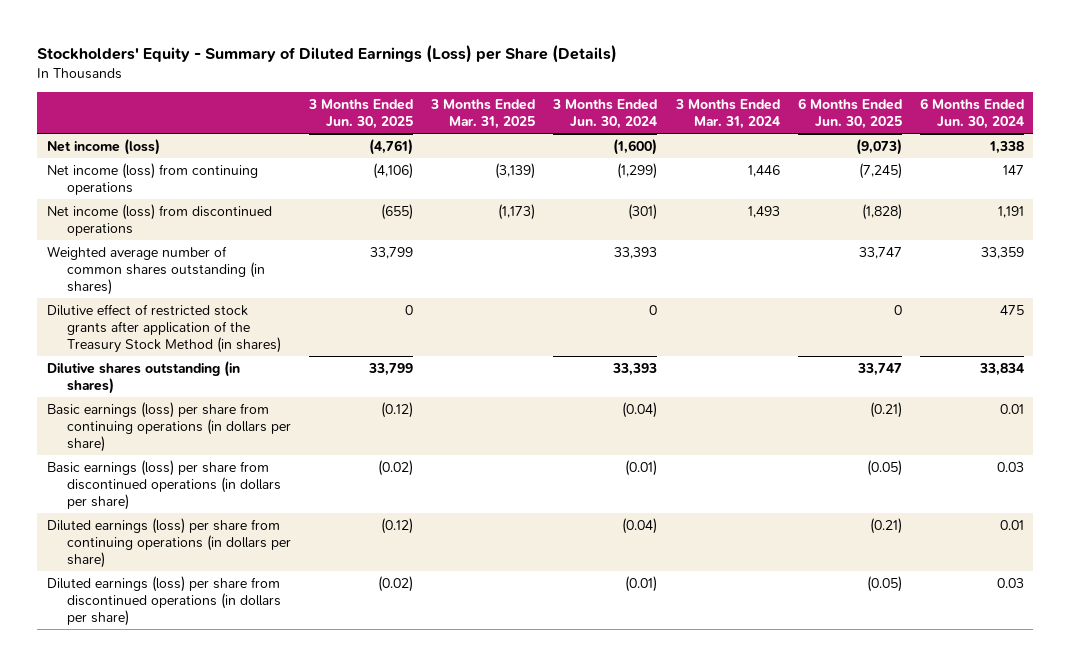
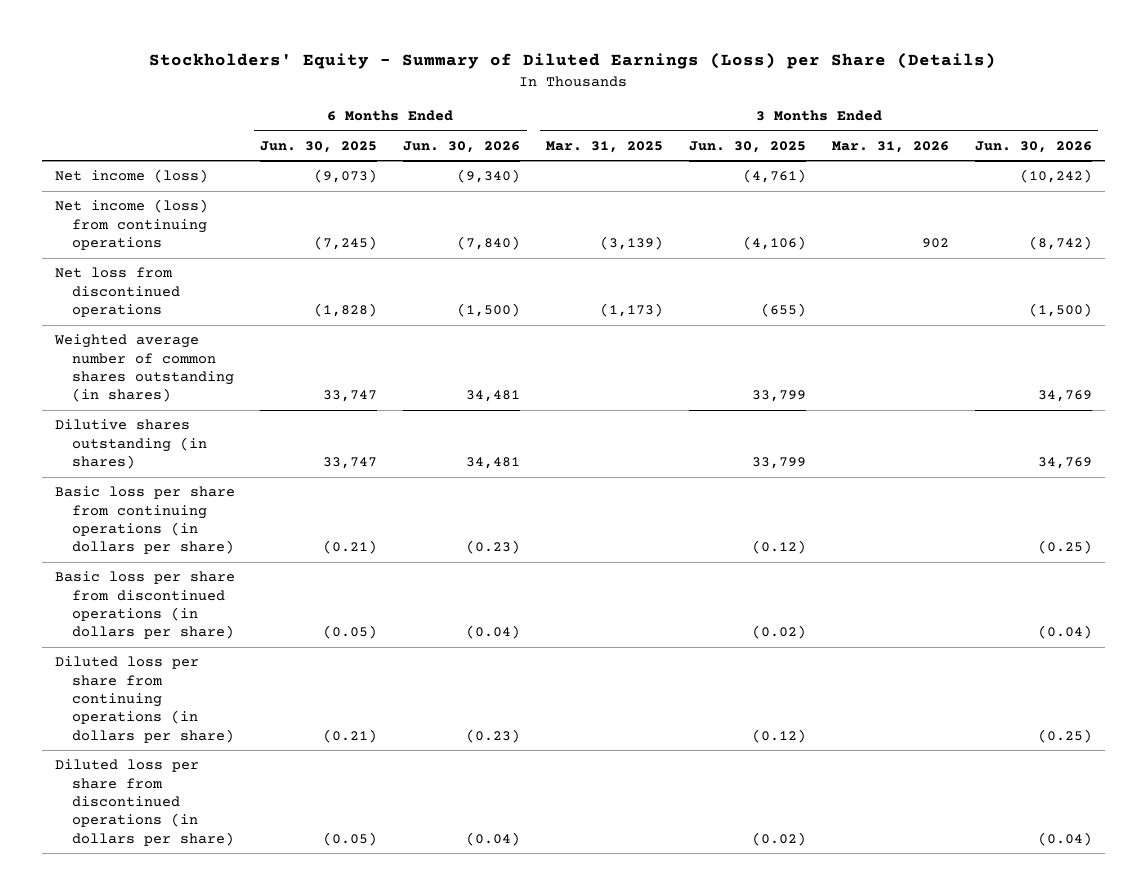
[552,99,658,129] 3 Months Ended Jun. 30, 2024 -> none
[674,99,780,129] 3 Months Ended Mar. 31, 2024 -> none
[920,98,1025,129] 6 Months Ended Jun. 30, 2024 -> none
none -> [403,140,521,153] Jun. 30, 2026
none -> [832,140,950,153] Mar. 31, 2026
none -> [974,140,1092,153] Jun. 30, 2026
[46,203,272,236] Net income (loss) from discontinued operations -> [54,267,181,318] Net loss from discontinued operations
[46,303,281,353] Dilutive effect of restricted stock grants after application of the Treasury Stock Method (in shares) -> none
[46,401,291,452] Basic earnings (loss) per share from continuing operations (in dollars per share) -> [54,486,235,555] Basic loss per share from continuing operations (in dollars per share)
[46,459,281,510] Basic earnings (loss) per share from discontinued operations (in dollars per share) -> [54,571,235,640] Basic loss per share from discontinued operations (in dollars per share)
[46,517,291,568] Diluted earnings (loss) per share from continuing operations (in dollars per share) -> [54,656,235,743] Diluted loss per share from continuing operations (in dollars per share)
[46,575,281,626] Diluted earnings (loss) per share from discontinued operations (in dollars per share) -> [54,759,235,846] Diluted loss per share from discontinued operations (in dollars per share)

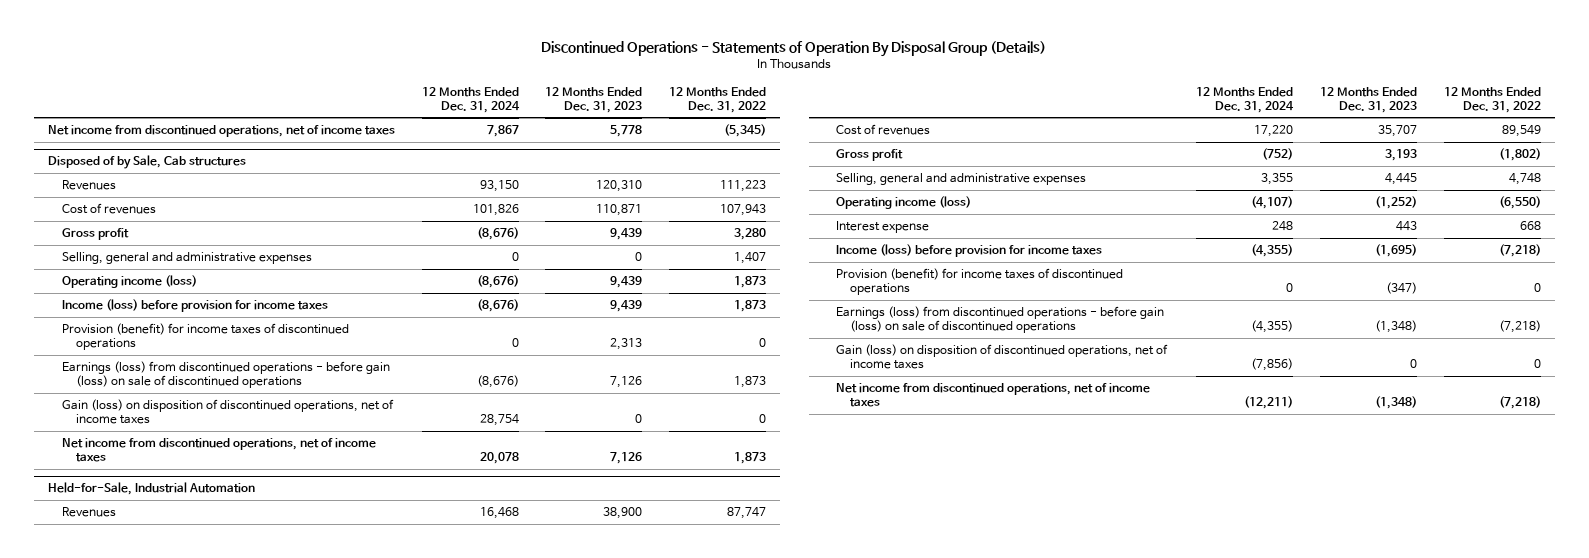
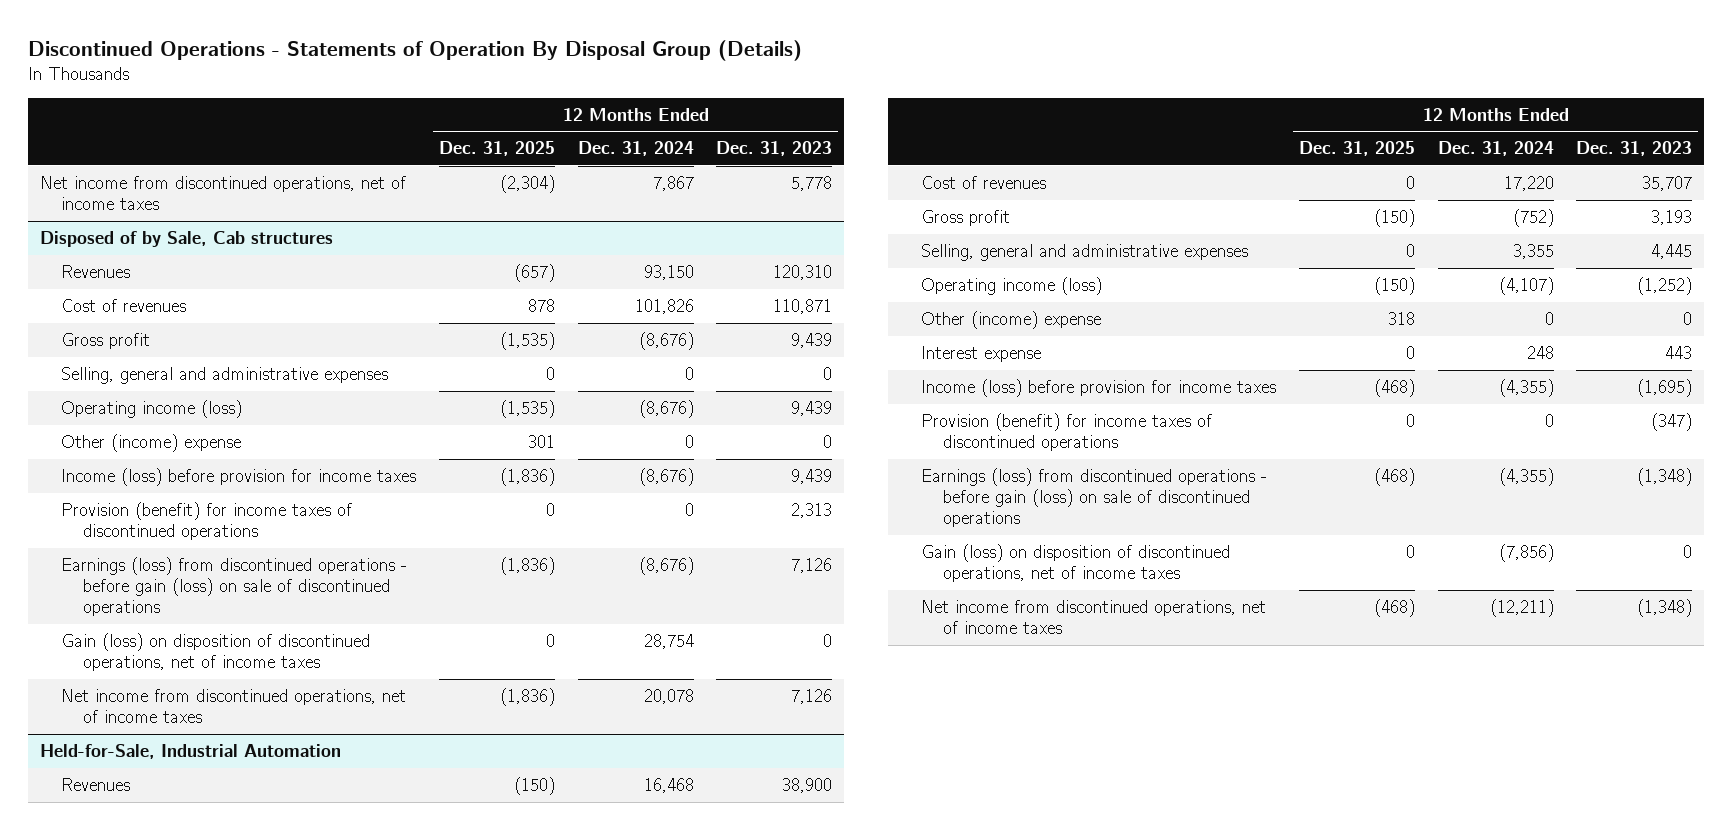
[669,86,767,113] 12 Months Ended Dec. 31, 2022 -> none
none -> [438,141,555,157] Dec. 31, 2025
none -> [61,433,242,452] Other (income) expense
none -> [921,310,1102,329] Other (income) expense

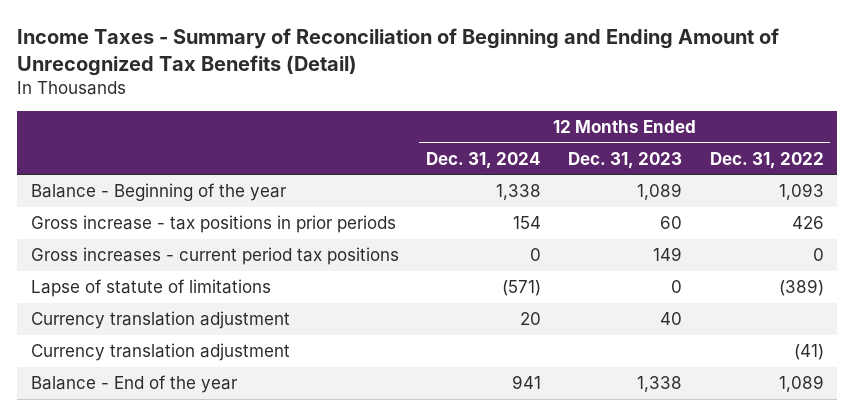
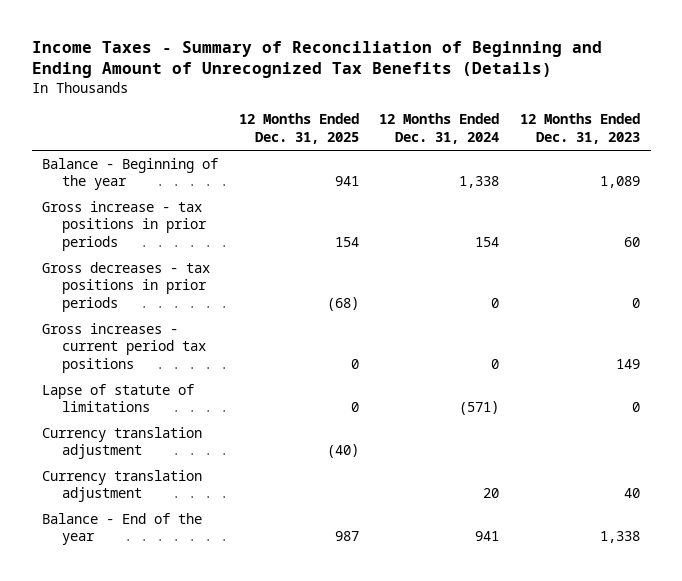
[17,28,780,76] Income Taxes - Summary of Reconciliation of Beginning and Ending Amount of Unrecognized Tax Benefits (Detail) -> [31,41,602,79] Income Taxes - Summary of Reconciliation of Beginning and Ending Amount of Unrecognized Tax Benefits (Details)
[709,151,824,169] Dec. 31, 2022 -> none
none -> [238,113,359,145] 12 Months Ended Dec. 31, 2025
none -> [41,261,210,313] Gross decreases - tax positions in prior periods
[31,311,291,330] Currency translation adjustment -> [41,469,202,503] Currency translation adjustment

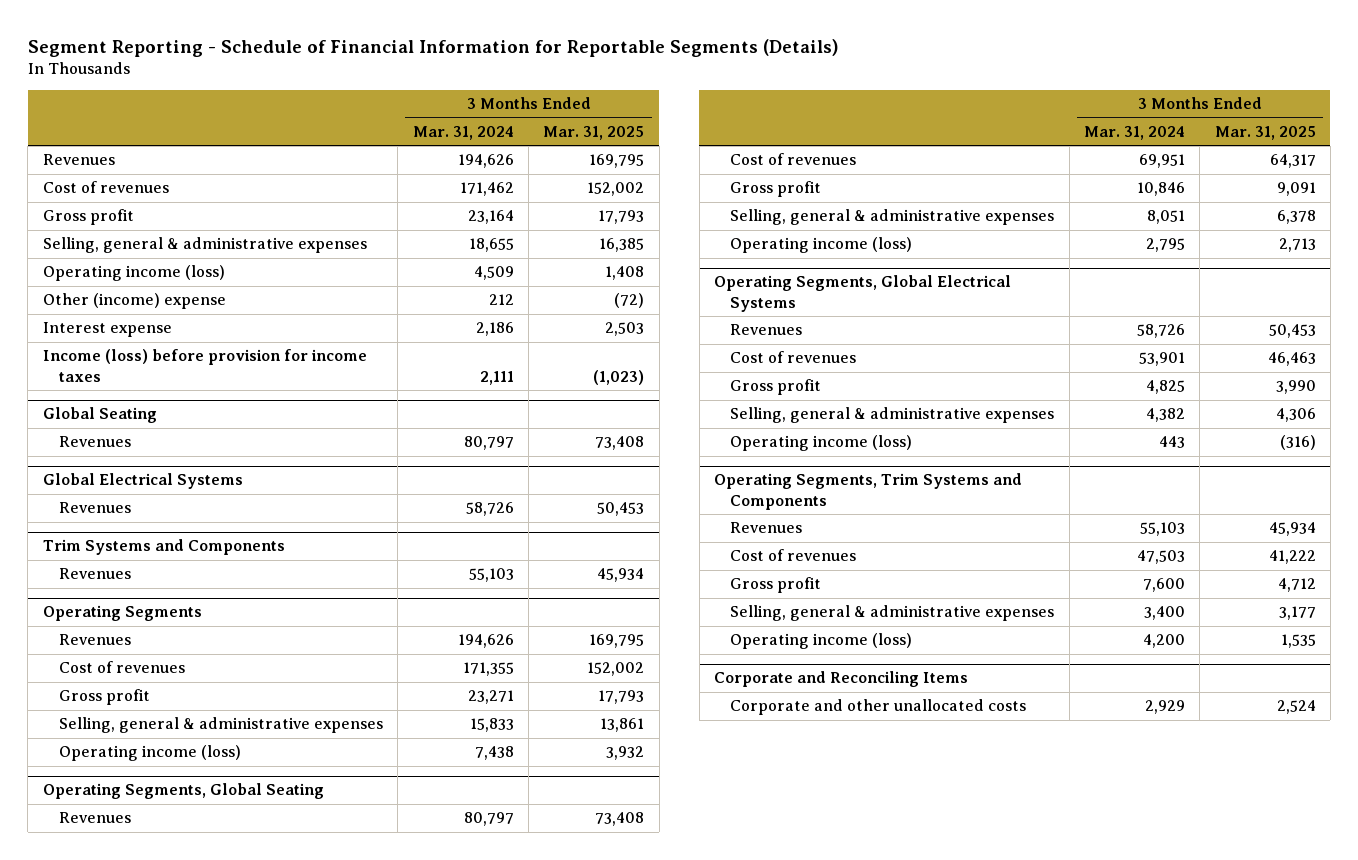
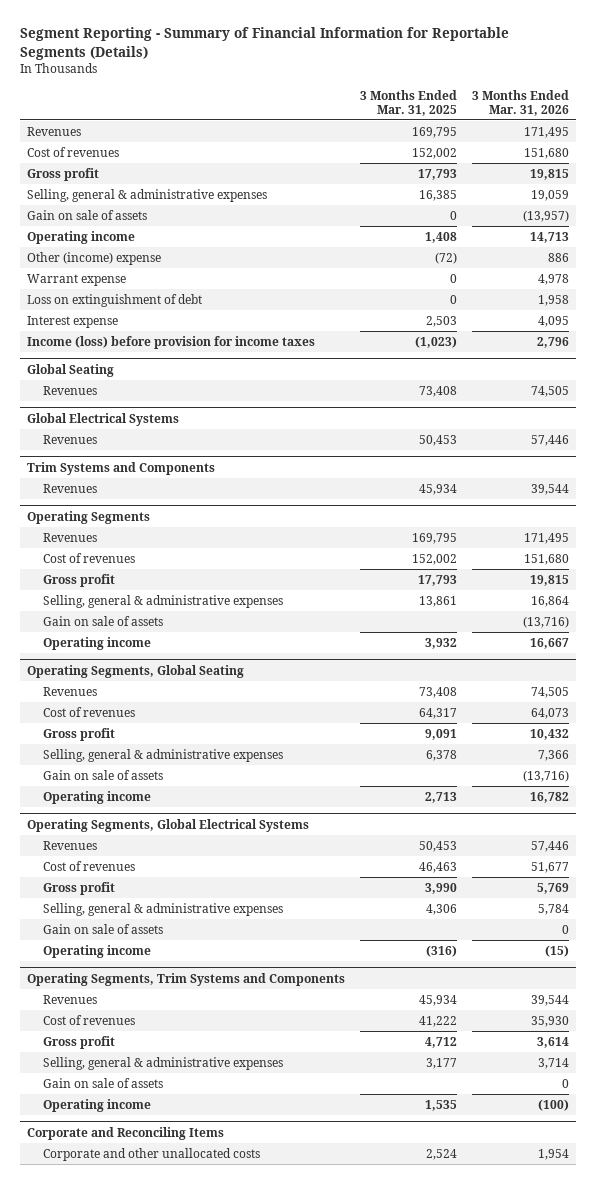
[27,38,839,57] Segment Reporting - Schedule of Financial Information for Reportable Segments (Details) -> [19,27,509,60] Segment Reporting - Summary of Financial Information for Reportable Segments (Details)
[412,125,514,140] Mar. 31, 2024 -> none
none -> [471,89,569,116] 3 Months Ended Mar. 31, 2026
none -> [27,209,148,220] Gain on sale of assets
[42,265,225,282] Operating income (loss) -> [27,230,136,244] Operating income
none -> [27,273,127,286] Warrant expense
none -> [27,293,203,307] Loss on extinguishment of debt
none -> [43,615,164,626] Gain on sale of assets
[59,745,242,762] Operating income (loss) -> [43,636,152,650] Operating income
none -> [43,769,164,780] Gain on sale of assets
[730,237,913,254] Operating income (loss) -> [43,790,152,804] Operating income
none -> [43,923,164,934] Gain on sale of assets
[730,435,913,452] Operating income (loss) -> [43,944,152,958] Operating income
none -> [43,1077,164,1088] Gain on sale of assets
[730,633,913,650] Operating income (loss) -> [43,1098,152,1112] Operating income

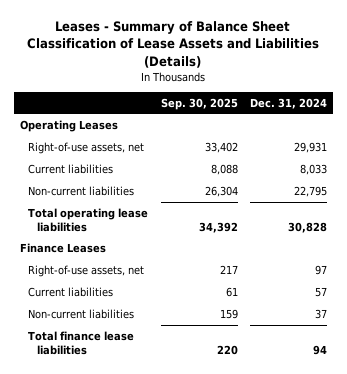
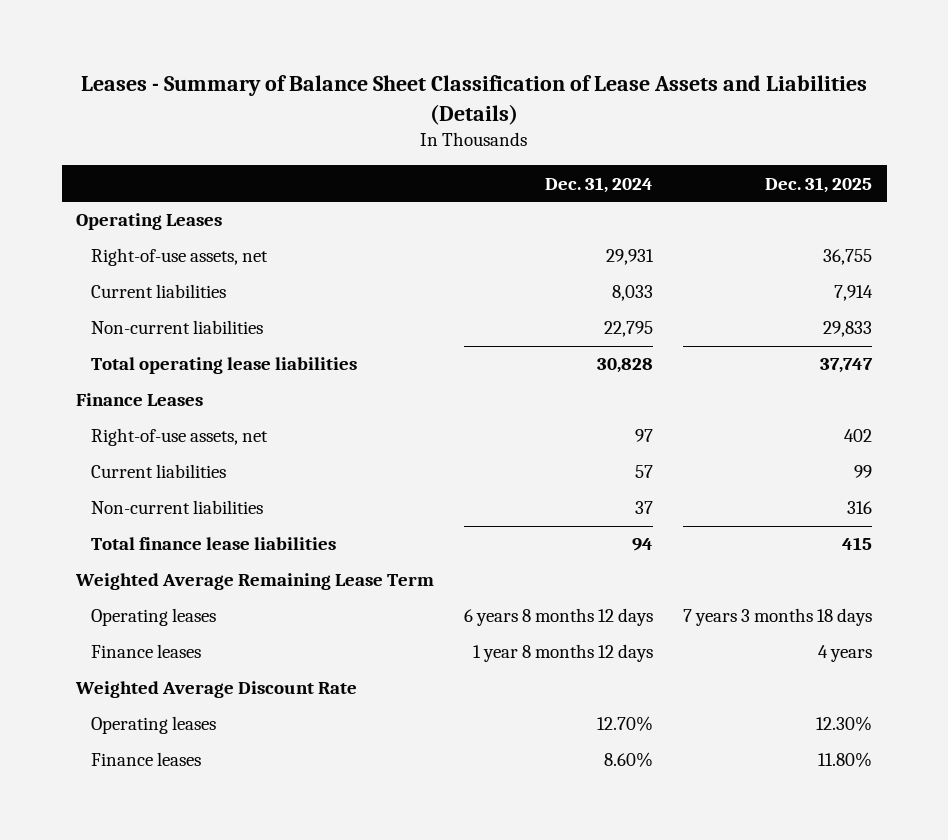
[160,97,238,110] Sep. 30, 2025 -> none
none -> [764,176,872,193] Dec. 31, 2025
none -> [75,573,435,591] Weighted Average Remaining Lease Term
none -> [91,608,217,627] Operating leases
none -> [91,644,202,659] Finance leases
none -> [75,681,358,699] Weighted Average Discount Rate
none -> [91,716,217,735] Operating leases
none -> [91,752,202,767] Finance leases

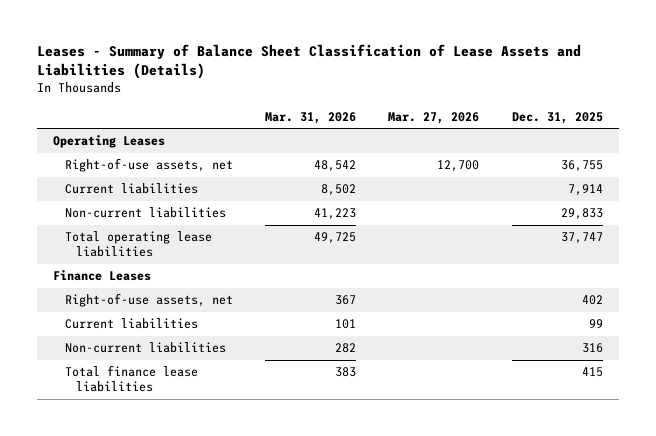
[545,176,654,193] Dec. 31, 2024 -> none
none -> [264,111,356,124] Mar. 31, 2026
none -> [388,111,480,124] Mar. 27, 2026
[75,573,435,591] Weighted Average Remaining Lease Term -> none
[91,608,217,627] Operating leases -> none
[91,644,202,659] Finance leases -> none
[75,681,358,699] Weighted Average Discount Rate -> none
[91,716,217,735] Operating leases -> none
[91,752,202,767] Finance leases -> none

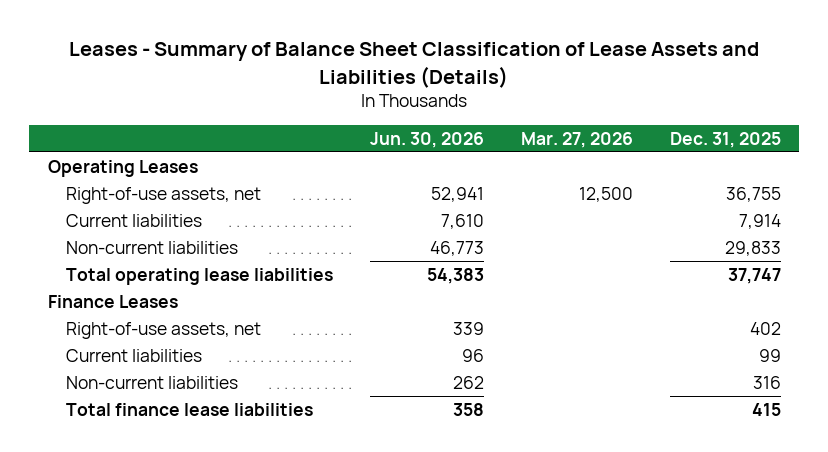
[264,111,356,124] Mar. 31, 2026 -> none
none -> [370,131,485,148] Jun. 30, 2026
[437,160,480,173] 12,700 -> [578,186,633,202] 12,500

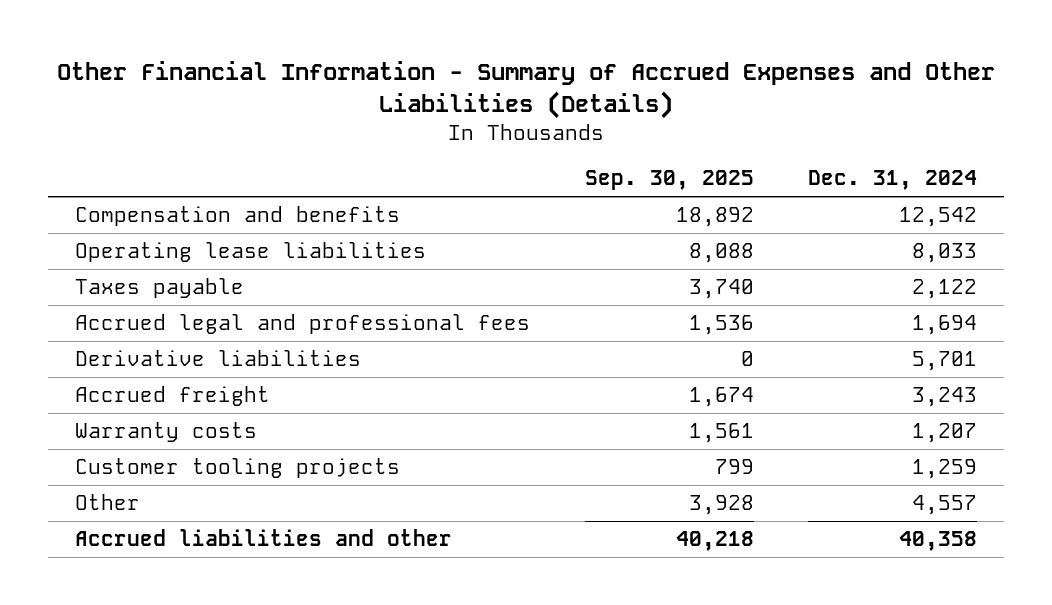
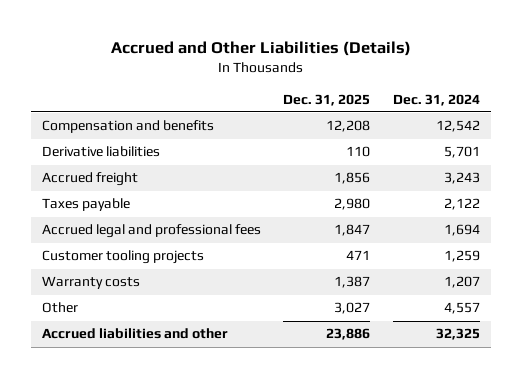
[57,61,996,120] Other Financial Information - Summary of Accrued Expenses and Other Liabilities (Details) -> [110,40,411,56] Accrued and Other Liabilities (Details)
[584,170,754,191] Sep. 30, 2025 -> none
none -> [283,93,371,106] Dec. 31, 2025
[75,242,427,263] Operating lease liabilities -> none
[75,278,245,299] Taxes payable -> [42,198,131,212] Taxes payable
[75,314,531,335] Accrued legal and professional fees -> [42,224,262,239] Accrued legal and professional fees
[75,422,258,443] Warranty costs -> [42,276,141,290] Warranty costs
[898,531,977,552] 40,358 -> [435,328,480,341] 32,325

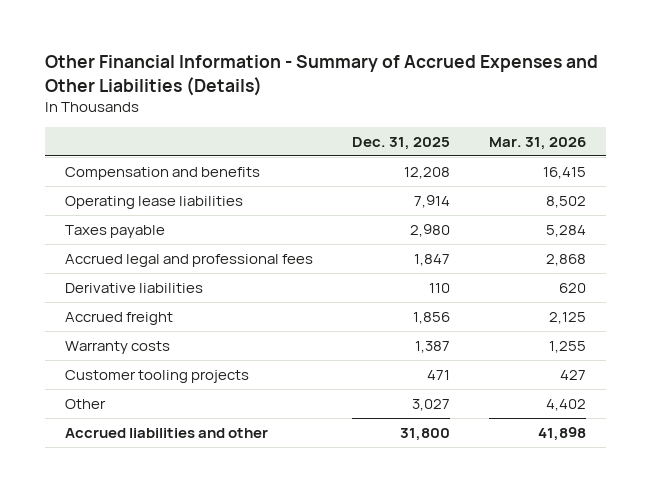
[110,40,411,56] Accrued and Other Liabilities (Details) -> [44,55,598,96] Other Financial Information - Summary of Accrued Expenses and Other Liabilities (Details)
[392,93,480,106] Dec. 31, 2024 -> none
none -> [489,136,587,150] Mar. 31, 2026
none -> [64,195,243,209] Operating lease liabilities
[42,146,161,158] Derivative liabilities -> [64,282,203,293] Derivative liabilities
[42,172,139,187] Accrued freight -> [64,311,173,325] Accrued freight
[42,250,205,265] Customer tooling projects -> [64,369,249,383] Customer tooling projects
[326,328,371,341] 23,886 -> [399,427,450,441] 31,800

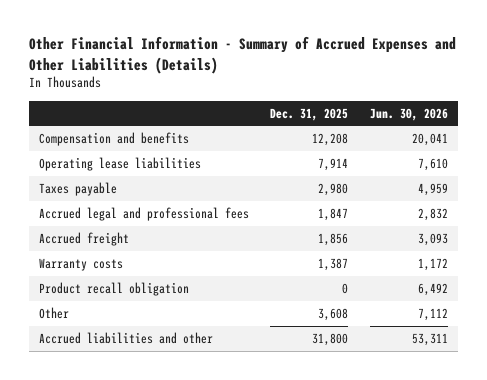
[489,136,587,150] Mar. 31, 2026 -> none
none -> [369,107,448,121] Jun. 30, 2026
[64,282,203,293] Derivative liabilities -> none
[64,369,249,383] Customer tooling projects -> none
none -> [39,282,190,297] Product recall obligation
[411,398,450,411] 3,027 -> [318,308,349,322] 3,608

